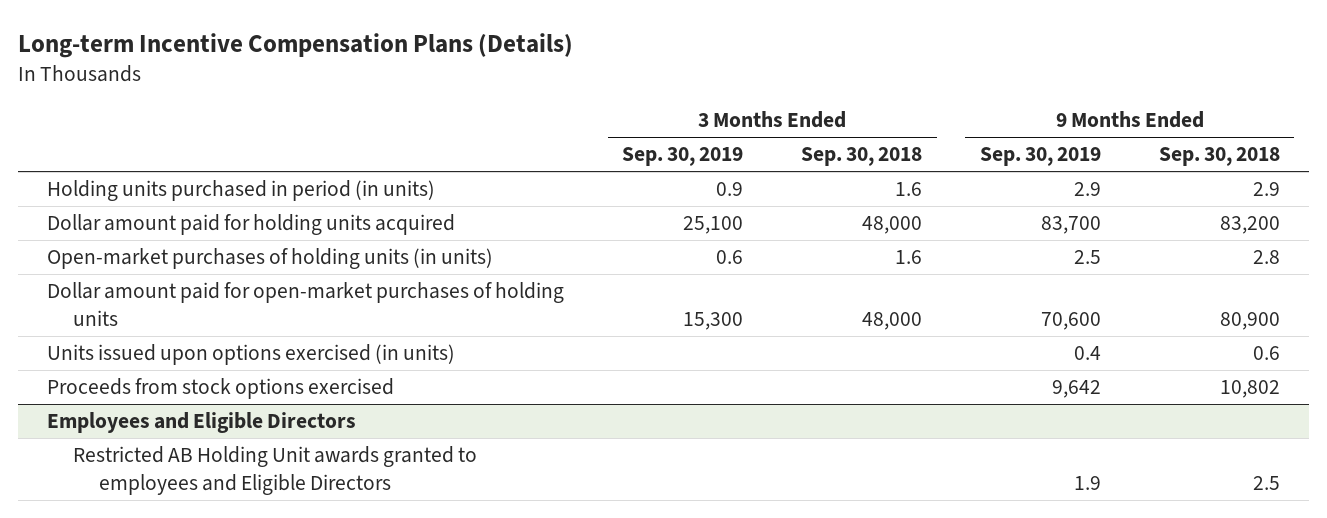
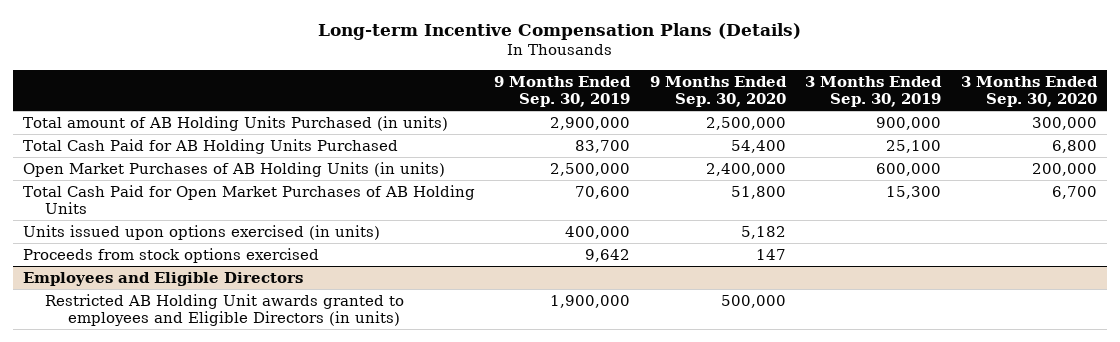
[801,147,923,167] Sep. 30, 2018 -> none
[1158,147,1280,167] Sep. 30, 2018 -> none
none -> [649,75,787,108] 9 Months Ended Sep. 30, 2020
none -> [961,75,1099,108] 3 Months Ended Sep. 30, 2020
[47,180,436,202] Holding units purchased in period (in units) -> [22,115,448,131] Total amount of AB Holding Units Purchased (in units)
[716,182,744,197] 0.9 -> [876,116,942,130] 900,000
[1073,182,1101,197] 2.9 -> [550,116,631,130] 2,900,000
[47,214,456,236] Dollar amount paid for holding units acquired -> [22,138,398,154] Total Cash Paid for AB Holding Units Purchased
[47,248,494,270] Open-market purchases of holding units (in units) -> [22,161,445,177] Open Market Purchases of AB Holding Units (in units)
[716,250,744,265] 0.6 -> [876,162,942,176] 600,000
[1073,250,1101,265] 2.5 -> [550,162,631,176] 2,500,000
[47,282,565,327] Dollar amount paid for open-market purchases of holding units -> [22,184,475,215] Total Cash Paid for Open Market Purchases of AB Holding Units
[1073,346,1101,361] 0.4 -> [565,225,631,239] 400,000
[73,446,478,496] Restricted AB Holding Unit awards granted to employees and Eligible Directors -> [45,293,405,327] Restricted AB Holding Unit awards granted to employees and Eligible Directors (in units)
[1073,476,1101,491] 1.9 -> [550,294,631,308] 1,900,000

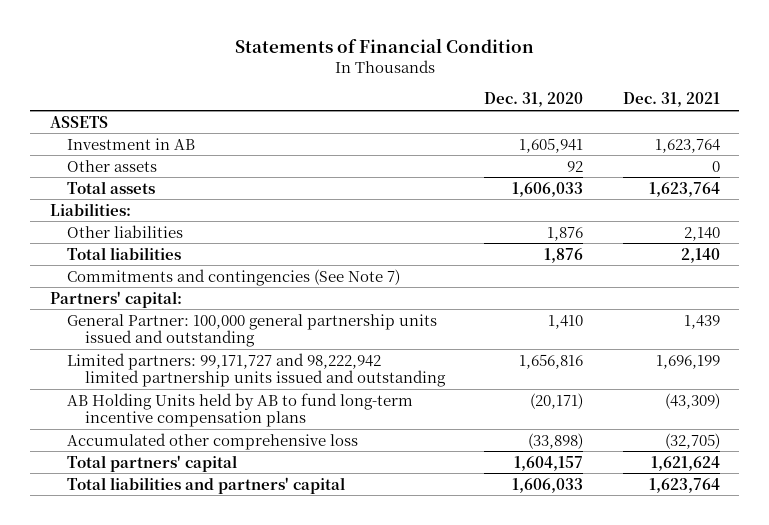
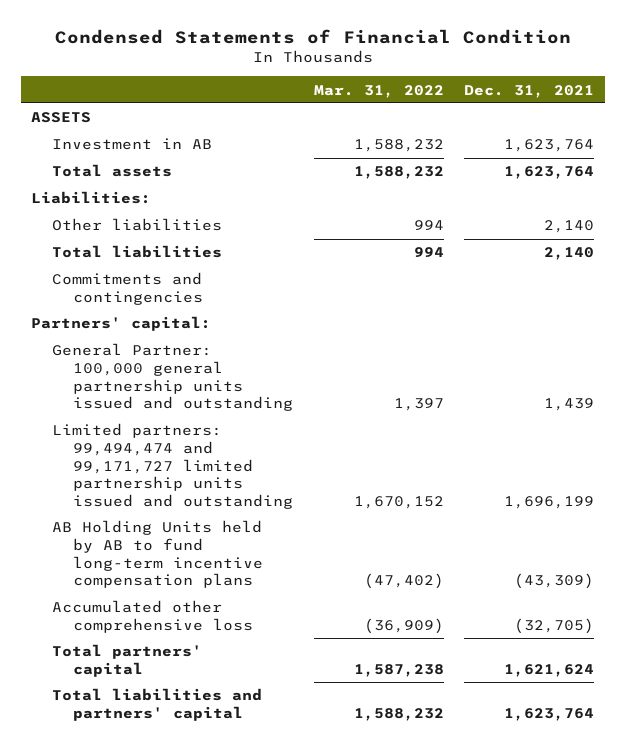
[234,38,534,54] Statements of Financial Condition -> [54,28,571,44] Condensed Statements of Financial Condition
[484,92,584,108] Dec. 31, 2020 -> none
none -> [313,84,444,98] Mar. 31, 2022
[67,159,158,172] Other assets -> none
[67,268,401,286] Commitments and contingencies (See Note 7) -> [52,272,204,305] Commitments and contingencies
[67,352,447,388] Limited partners: 99,171,727 and 98,222,942 limited partnership units issued and outstanding -> [52,423,294,509] Limited partners: 99,494,474 and 99,171,727 limited partnership units issued and outstanding

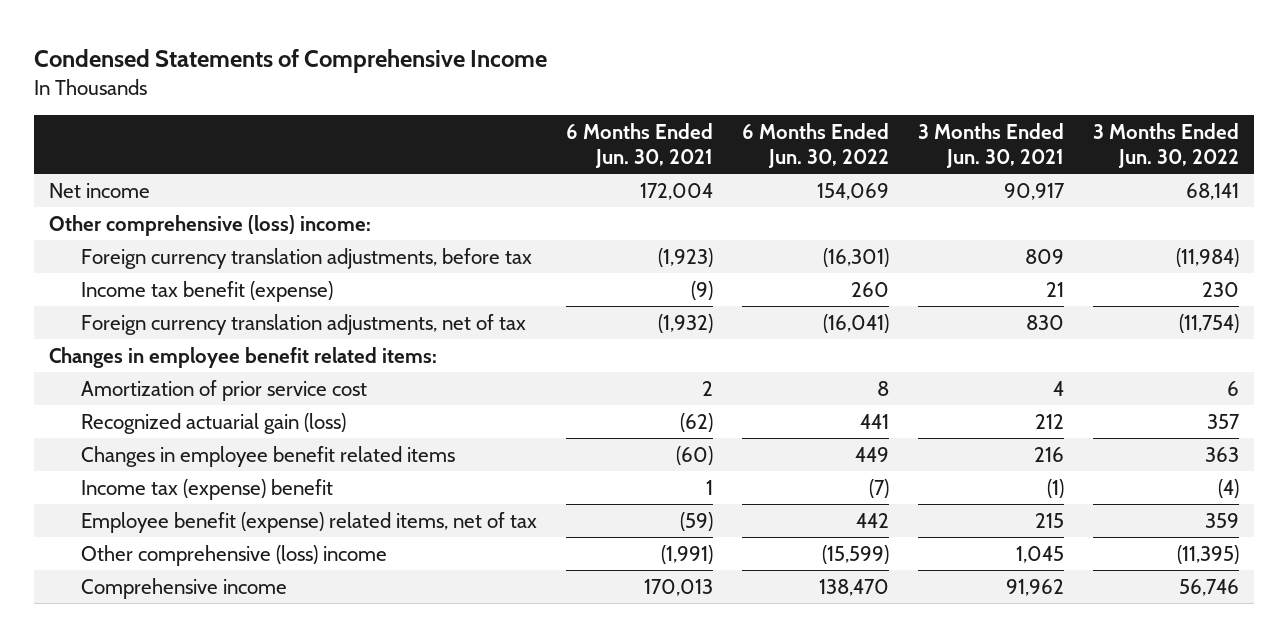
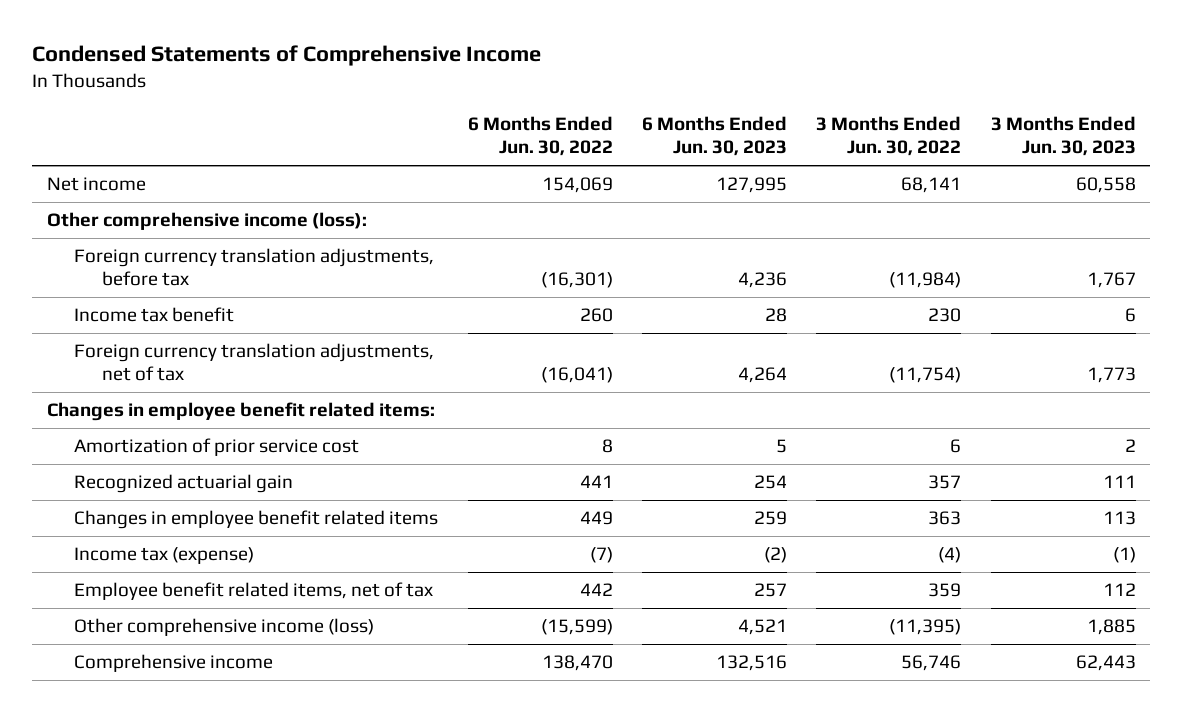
[565,122,713,169] 6 Months Ended Jun. 30, 2021 -> none
[918,122,1065,169] 3 Months Ended Jun. 30, 2021 -> none
none -> [641,115,787,157] 6 Months Ended Jun. 30, 2023
none -> [990,115,1136,157] 3 Months Ended Jun. 30, 2023
[49,214,372,236] Other comprehensive (loss) income: -> [46,212,367,231] Other comprehensive income (loss):
[80,280,333,302] Income tax benefit (expense) -> [74,307,235,323] Income tax benefit
[80,412,346,434] Recognized actuarial gain (loss) -> [74,474,294,494] Recognized actuarial gain
[80,478,333,500] Income tax (expense) benefit -> [74,547,255,565] Income tax (expense)
[80,511,537,533] Employee benefit (expense) related items, net of tax -> [74,582,434,601] Employee benefit related items, net of tax
[80,544,387,566] Other comprehensive (loss) income -> [74,618,375,637] Other comprehensive income (loss)

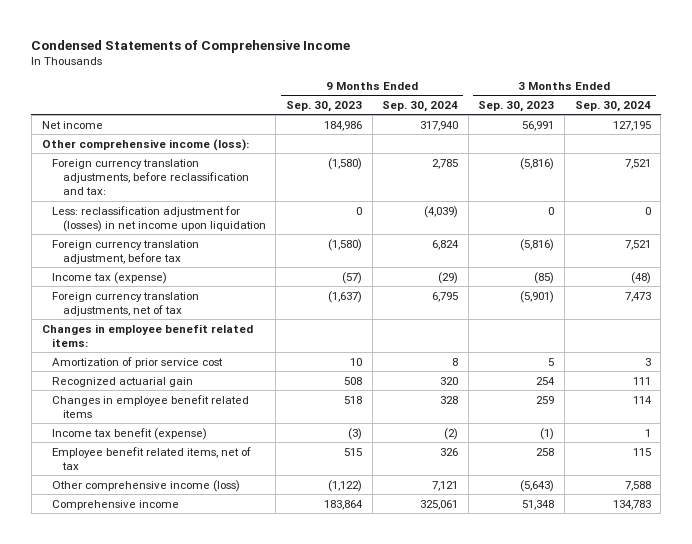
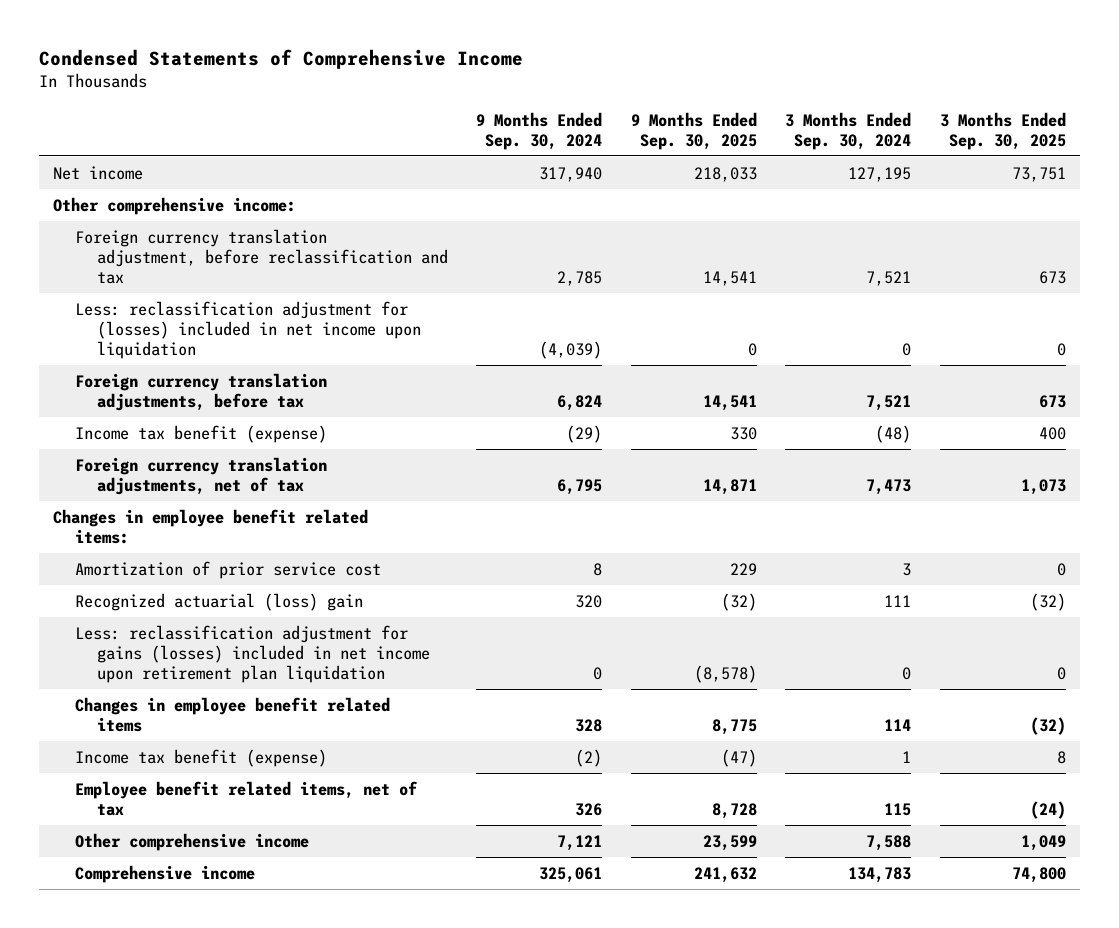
[286,101,363,113] Sep. 30, 2023 -> none
[478,101,555,113] Sep. 30, 2023 -> none
none -> [630,111,757,150] 9 Months Ended Sep. 30, 2025
none -> [939,111,1066,150] 3 Months Ended Sep. 30, 2025
[41,138,249,151] Other comprehensive income (loss): -> [53,196,297,215] Other comprehensive income:
[52,158,249,196] Foreign currency translation adjustments, before reclassification and tax: -> [74,228,448,285] Foreign currency translation adjustment, before reclassification and tax
[52,205,266,232] Less: reclassification adjustment for (losses) in net income upon liquidation -> [74,300,421,360] Less: reclassification adjustment for (losses) included in net income upon liquidation
[52,239,200,264] Foreign currency translation adjustment, before tax -> [74,372,327,411] Foreign currency translation adjustments, before tax
[52,271,168,284] Income tax (expense) -> [74,424,327,443] Income tax benefit (expense)
[52,376,194,387] Recognized actuarial gain -> [74,592,363,611] Recognized actuarial (loss) gain
none -> [74,624,430,684] Less: reclassification adjustment for gains (losses) included in net income upon retirement plan liquidation
[52,479,241,492] Other comprehensive income (loss) -> [74,832,309,851] Other comprehensive income

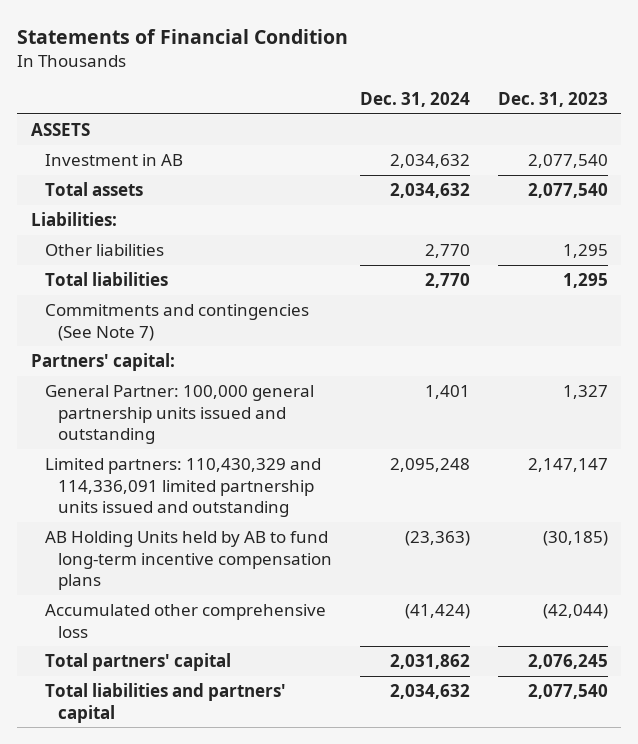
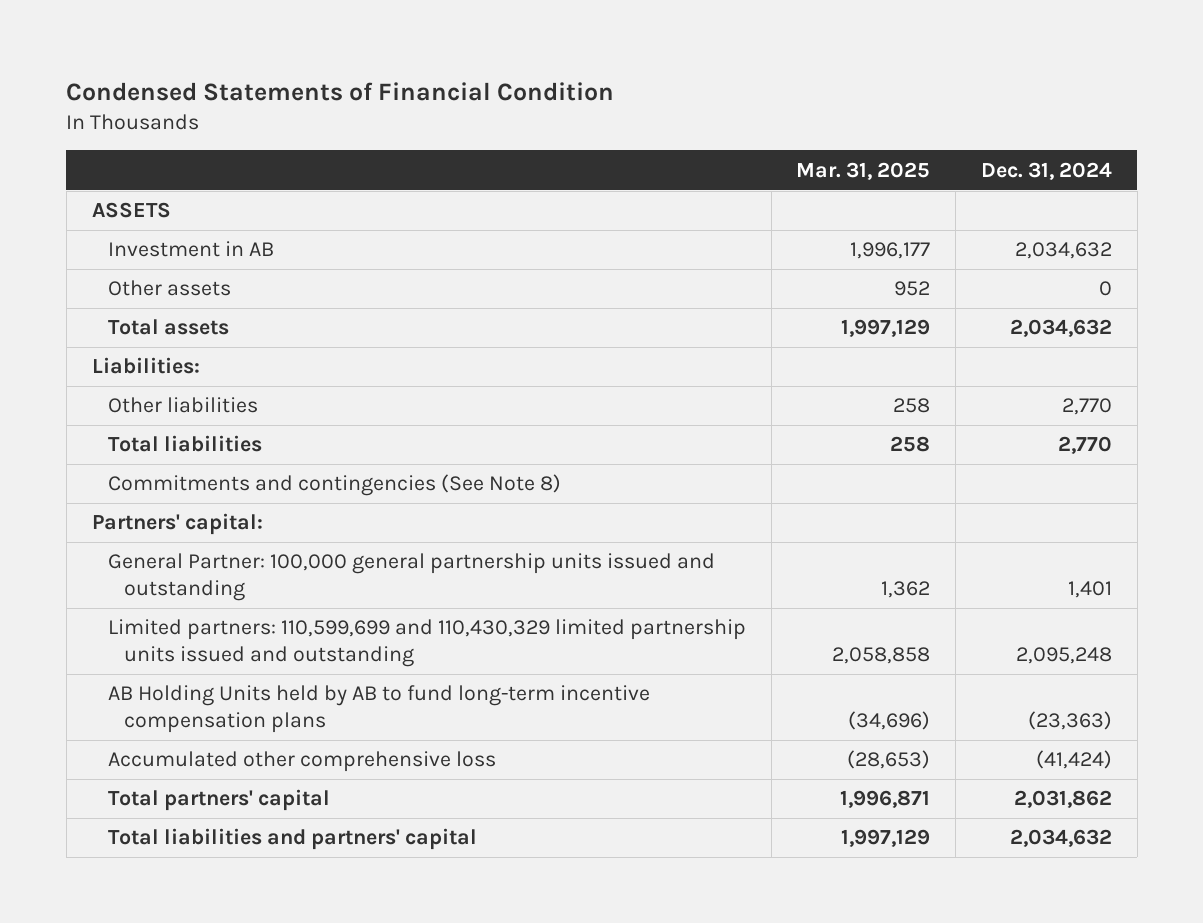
[17,28,349,44] Statements of Financial Condition -> [66,81,615,101] Condensed Statements of Financial Condition
[497,91,608,107] Dec. 31, 2023 -> none
none -> [796,161,931,180] Mar. 31, 2025
none -> [107,280,231,297] Other assets
[44,304,309,341] Commitments and contingencies (See Note 7) -> [107,474,561,497] Commitments and contingencies (See Note 8)
[44,458,321,518] Limited partners: 110,430,329 and 114,336,091 limited partnership units issued and outstanding -> [107,619,746,668] Limited partners: 110,599,699 and 110,430,329 limited partnership units issued and outstanding

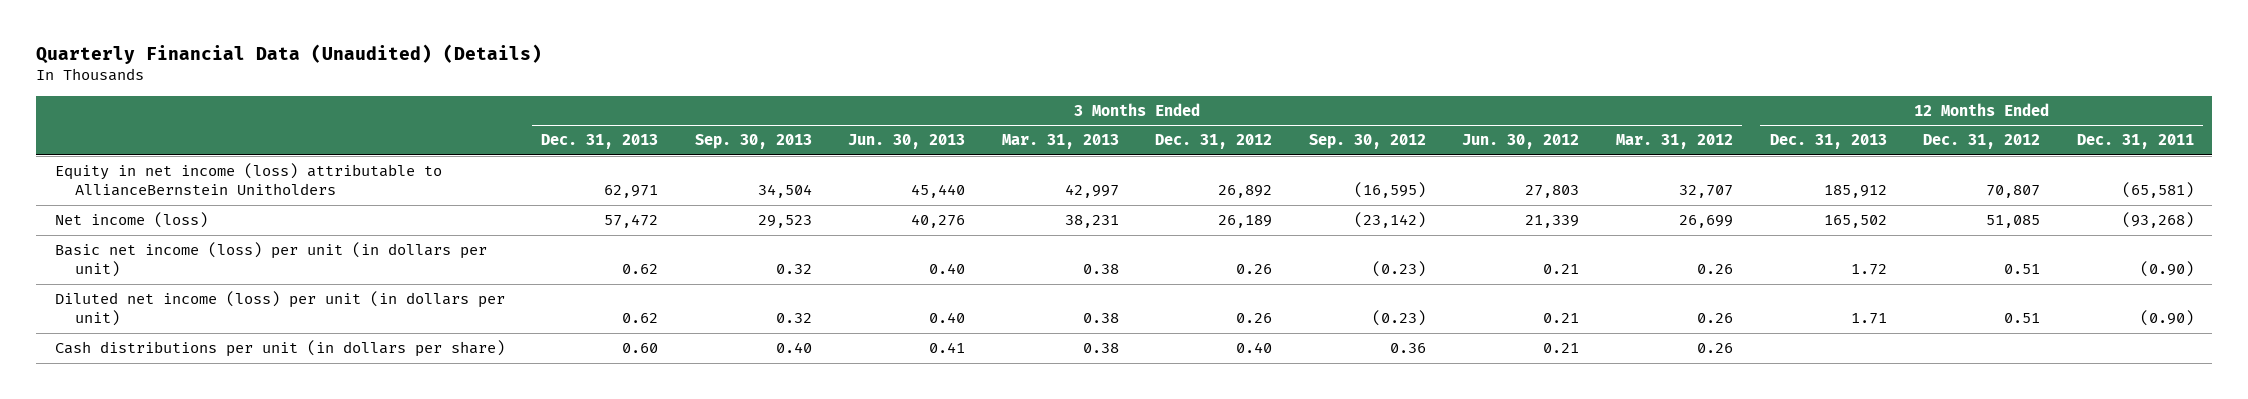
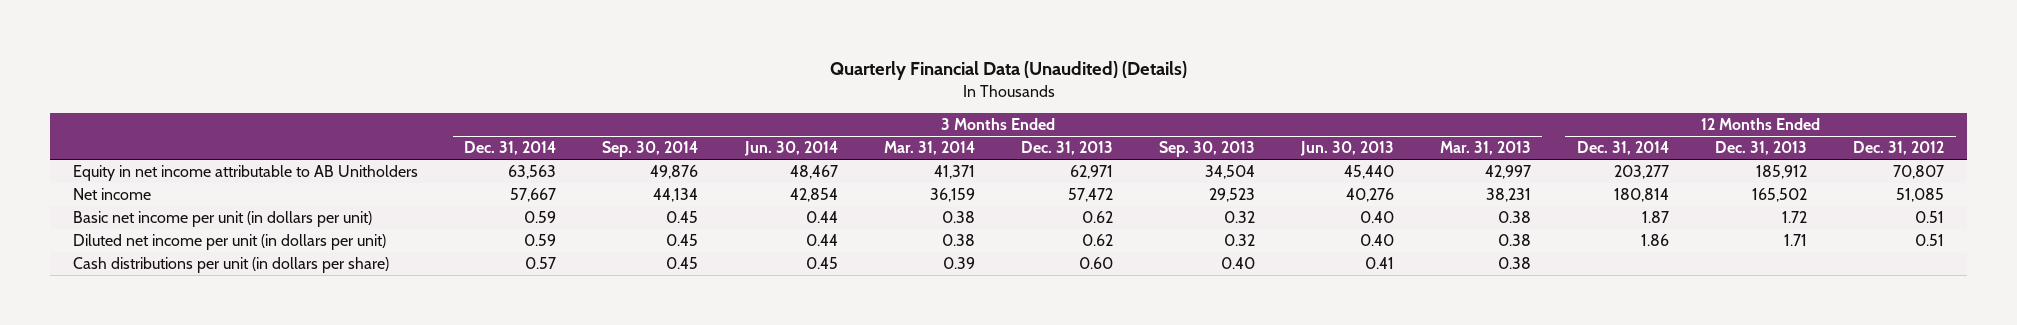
[1155,134,1273,150] Dec. 31, 2012 -> none
[1308,134,1426,150] Sep. 30, 2012 -> none
[1462,134,1580,150] Jun. 30, 2012 -> none
[1616,134,1734,150] Mar. 31, 2012 -> none
[2076,134,2194,150] Dec. 31, 2011 -> none
none -> [464,141,557,156] Dec. 31, 2014
none -> [602,141,699,158] Sep. 30, 2014
none -> [743,141,838,157] Jun. 30, 2014
none -> [883,141,975,156] Mar. 31, 2014
none -> [1577,141,1670,156] Dec. 31, 2014
[54,163,442,197] Equity in net income (loss) attributable to AllianceBernstein Unitholders -> [73,165,419,182] Equity in net income attributable to AB Unitholders
[54,212,208,229] Net income (loss) -> [73,188,152,201] Net income
[54,242,487,278] Basic net income (loss) per unit (in dollars per unit) -> [73,211,373,228] Basic net income per unit (in dollars per unit)
[54,291,505,327] Diluted net income (loss) per unit (in dollars per unit) -> [73,234,387,251] Diluted net income per unit (in dollars per unit)

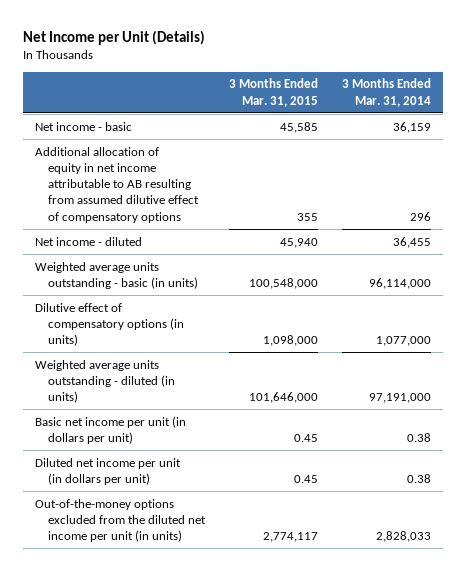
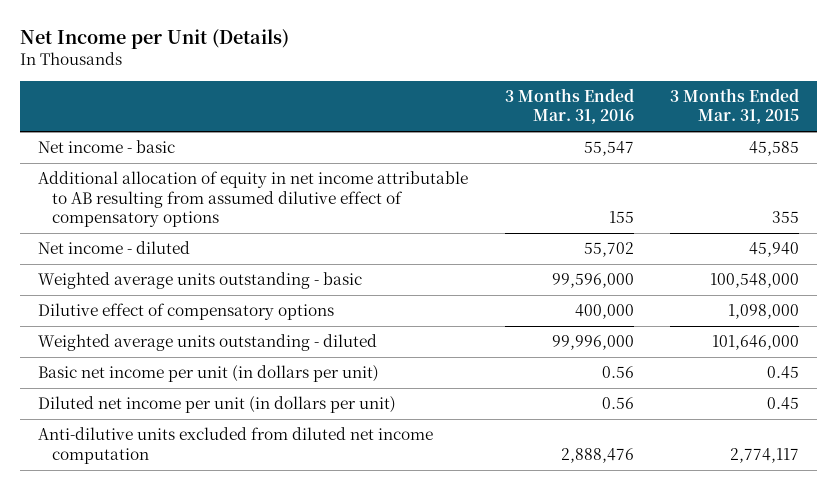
[341,78,431,107] 3 Months Ended Mar. 31, 2014 -> none
none -> [504,87,634,125] 3 Months Ended Mar. 31, 2016
[34,261,198,289] Weighted average units outstanding - basic (in units) -> [38,272,363,290] Weighted average units outstanding - basic
[34,302,184,347] Dilutive effect of compensatory options (in units) -> [38,303,335,321] Dilutive effect of compensatory options
[34,359,175,404] Weighted average units outstanding - diluted (in units) -> [38,334,378,352] Weighted average units outstanding - diluted
[34,498,206,543] Out-of-the-money options excluded from the diluted net income per unit (in units) -> [38,427,434,464] Anti-dilutive units excluded from diluted net income computation

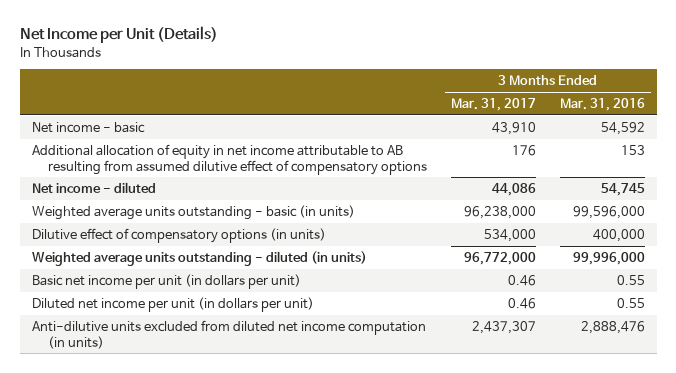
[670,87,800,125] 3 Months Ended Mar. 31, 2015 -> none
none -> [450,98,536,112] Mar. 31, 2017
[583,141,634,157] 55,547 -> [600,121,645,135] 54,592
[608,211,634,224] 155 -> [620,144,645,155] 153
[583,242,634,258] 55,702 -> [600,182,645,196] 54,745
[38,272,363,290] Weighted average units outstanding - basic -> [31,204,355,220] Weighted average units outstanding - basic (in units)
[38,303,335,321] Dilutive effect of compensatory options -> [31,227,326,243] Dilutive effect of compensatory options (in units)
[38,334,378,352] Weighted average units outstanding - diluted -> [31,250,367,266] Weighted average units outstanding - diluted (in units)
[601,366,634,379] 0.56 -> [616,274,645,285] 0.55
[601,397,634,410] 0.56 -> [616,297,645,308] 0.55
[38,427,434,464] Anti-dilutive units excluded from diluted net income computation -> [31,319,426,349] Anti-dilutive units excluded from diluted net income computation (in units)

